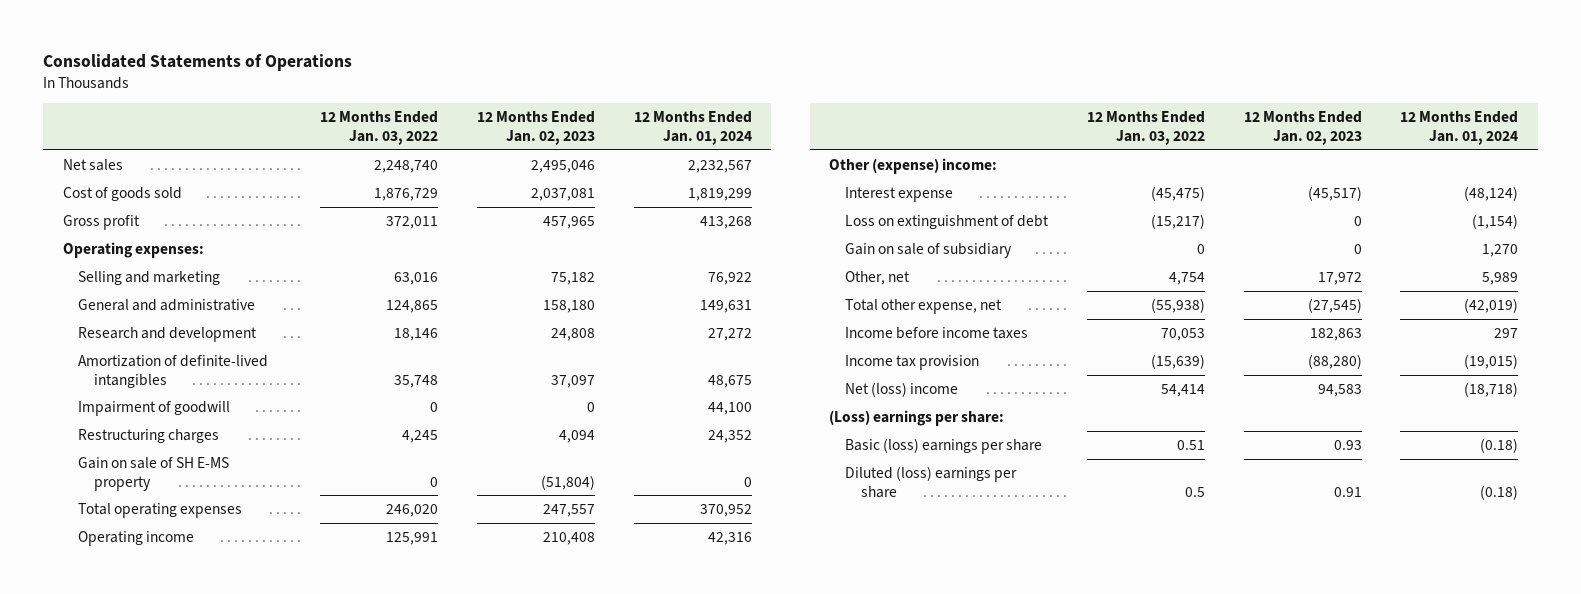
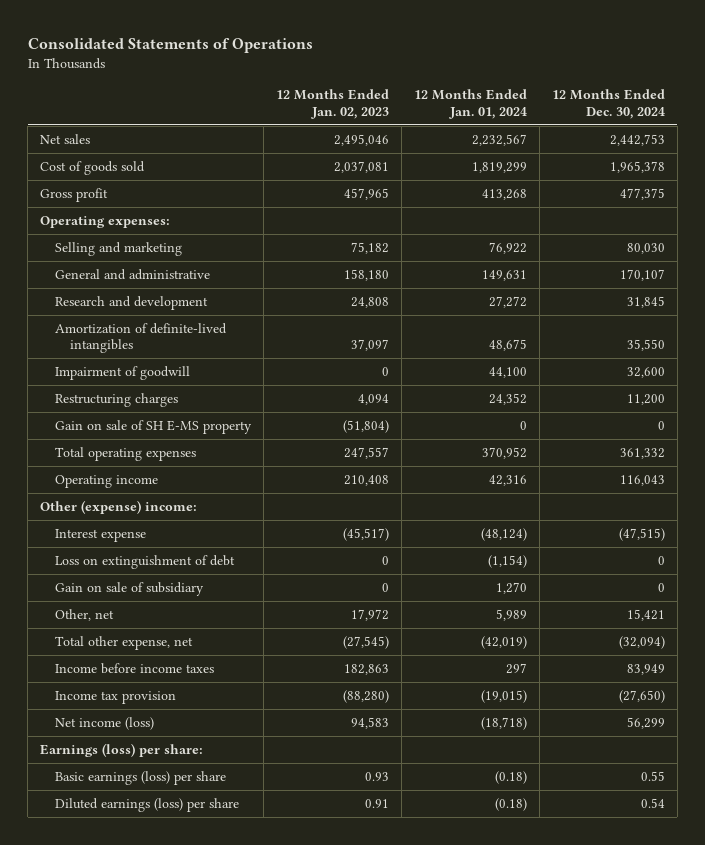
[320,111,439,146] 12 Months Ended Jan. 03, 2022 -> none
none -> [551,89,665,119] 12 Months Ended Dec. 30, 2024
[844,381,958,397] Net (loss) income -> [55,716,155,730] Net income (loss)
[829,409,1005,426] (Loss) earnings per share: -> [40,742,204,757] Earnings (loss) per share:
[844,437,1042,454] Basic (loss) earnings per share -> [55,770,227,785] Basic earnings (loss) per share
[844,465,1017,498] Diluted (loss) earnings per share -> [55,797,240,812] Diluted earnings (loss) per share

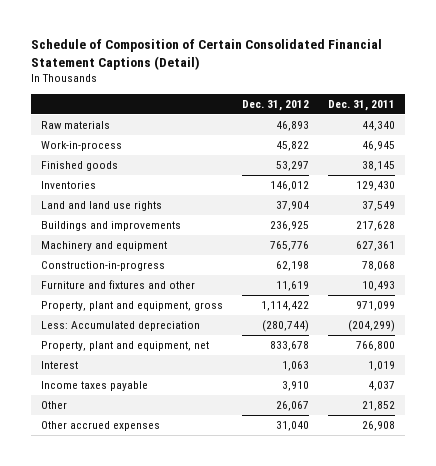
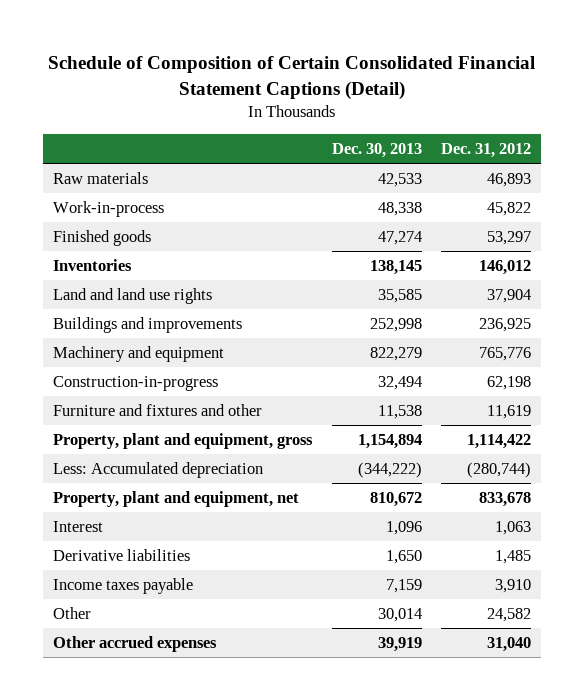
[328,99,396,111] Dec. 31, 2011 -> none
none -> [331,143,422,159] Dec. 30, 2013
none -> [52,549,190,562] Derivative liabilities
[276,400,310,411] 26,067 -> [487,608,532,623] 24,582

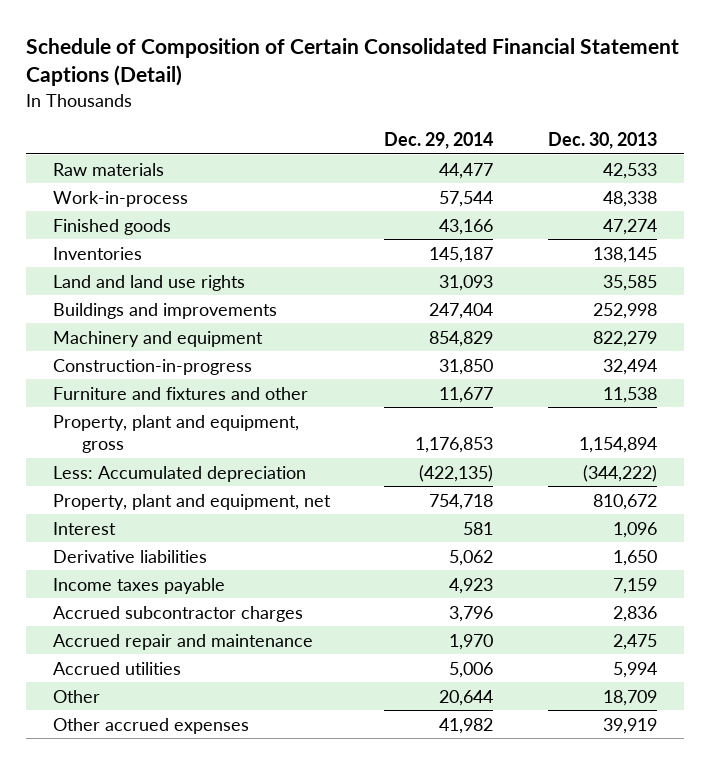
[441,143,532,159] Dec. 31, 2012 -> none
none -> [384,131,494,149] Dec. 29, 2014
none -> [53,605,304,622] Accrued subcontractor charges
none -> [53,633,314,650] Accrued repair and maintenance
none -> [53,661,182,675] Accrued utilities
[377,608,422,623] 30,014 -> [602,689,657,706] 18,709

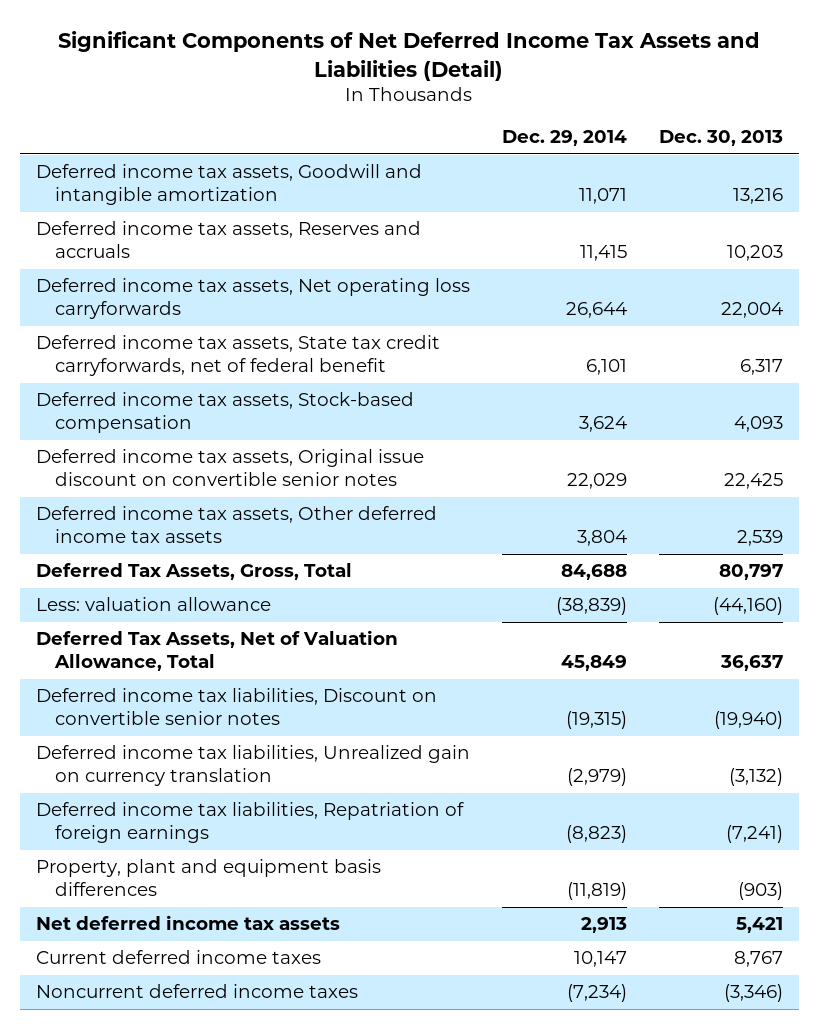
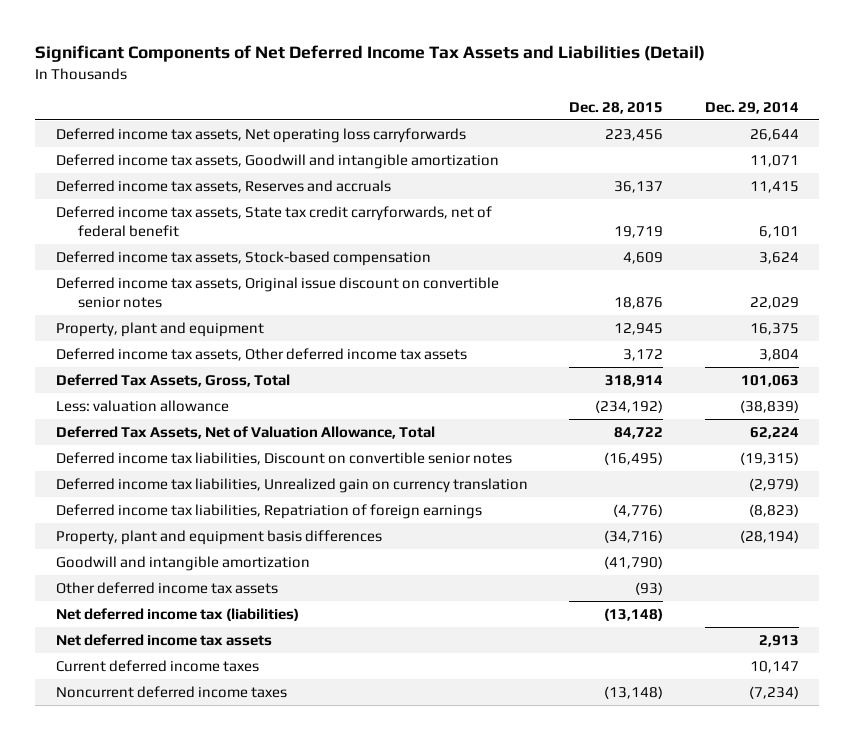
[659,130,784,147] Dec. 30, 2013 -> none
none -> [569,101,664,114] Dec. 28, 2015
[35,278,470,320] Deferred income tax assets, Net operating loss carryforwards -> [55,127,466,143] Deferred income tax assets, Net operating loss carryforwards
none -> [55,321,264,337] Property, plant and equipment
[560,564,627,581] 84,688 -> [740,374,799,387] 101,063
[560,655,627,672] 45,849 -> [749,426,799,439] 62,224
[566,882,627,901] (11,819) -> [739,529,799,543] (28,194)
none -> [55,555,310,571] Goodwill and intangible amortization
none -> [55,581,278,594] Other deferred income tax assets
none -> [55,607,299,621] Net deferred income tax (liabilities)

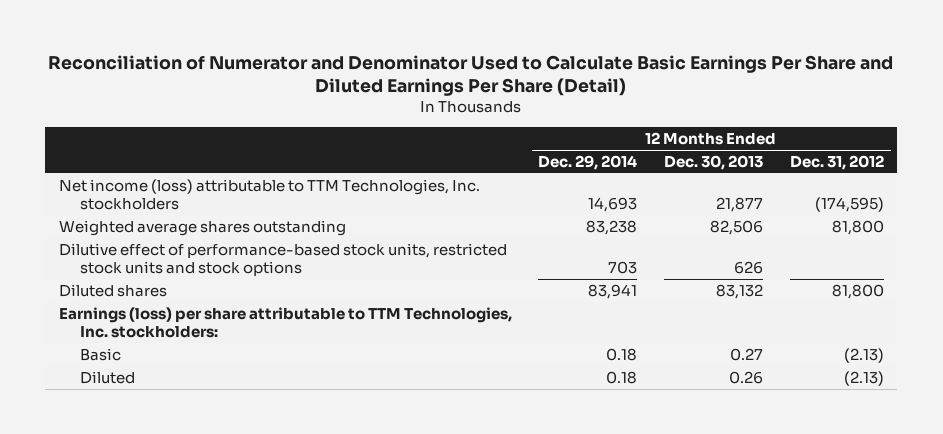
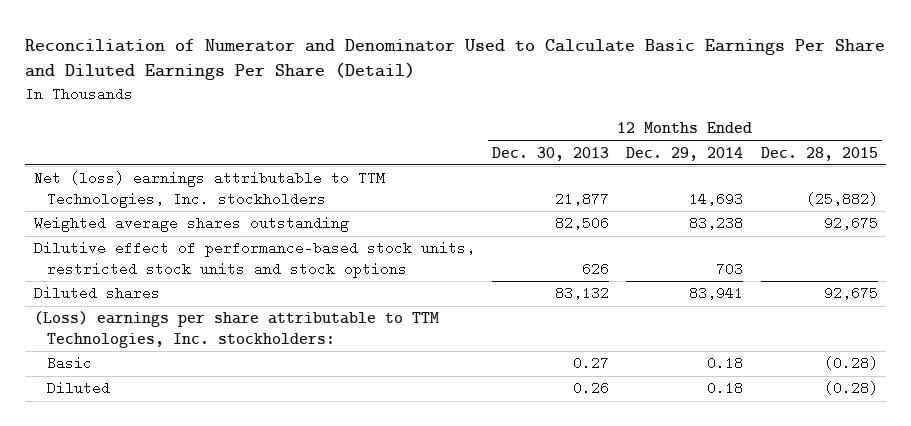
[790,155,885,171] Dec. 31, 2012 -> none
none -> [760,146,878,161] Dec. 28, 2015
[58,178,480,210] Net income (loss) attributable to TTM Technologies, Inc. stockholders -> [33,171,385,208] Net (loss) earnings attributable to TTM Technologies, Inc. stockholders
[58,306,512,338] Earnings (loss) per share attributable to TTM Technologies, Inc. stockholders: -> [33,311,439,348] (Loss) earnings per share attributable to TTM Technologies, Inc. stockholders:

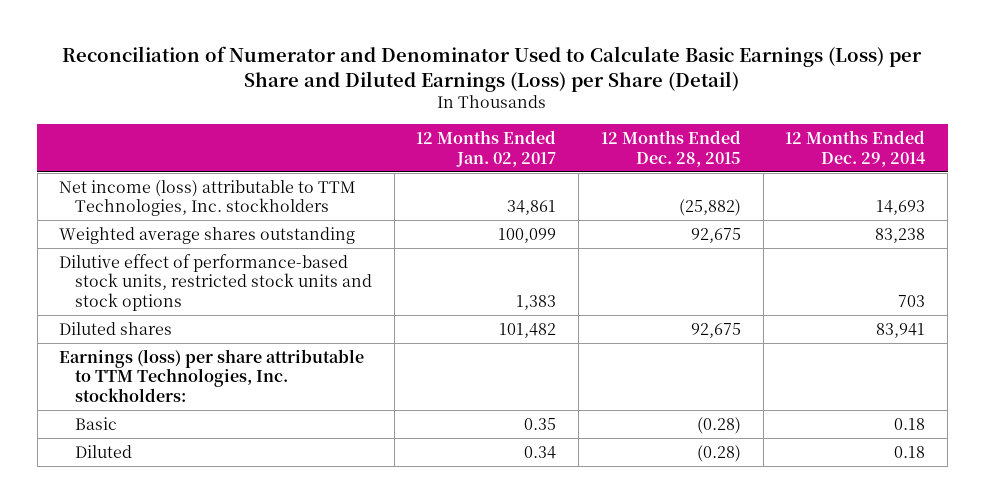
[24,38,885,81] Reconciliation of Numerator and Denominator Used to Calculate Basic Earnings Per Share and Diluted Earnings Per Share (Detail) -> [62,45,923,92] Reconciliation of Numerator and Denominator Used to Calculate Basic Earnings (Loss) per Share and Diluted Earnings (Loss) per Share (Detail)
[491,146,609,161] Dec. 30, 2013 -> none
none -> [416,129,557,167] 12 Months Ended Jan. 02, 2017
[33,171,385,208] Net (loss) earnings attributable to TTM Technologies, Inc. stockholders -> [59,179,357,217] Net income (loss) attributable to TTM Technologies, Inc. stockholders
[33,311,439,348] (Loss) earnings per share attributable to TTM Technologies, Inc. stockholders: -> [59,348,365,402] Earnings (loss) per share attributable to TTM Technologies, Inc. stockholders:

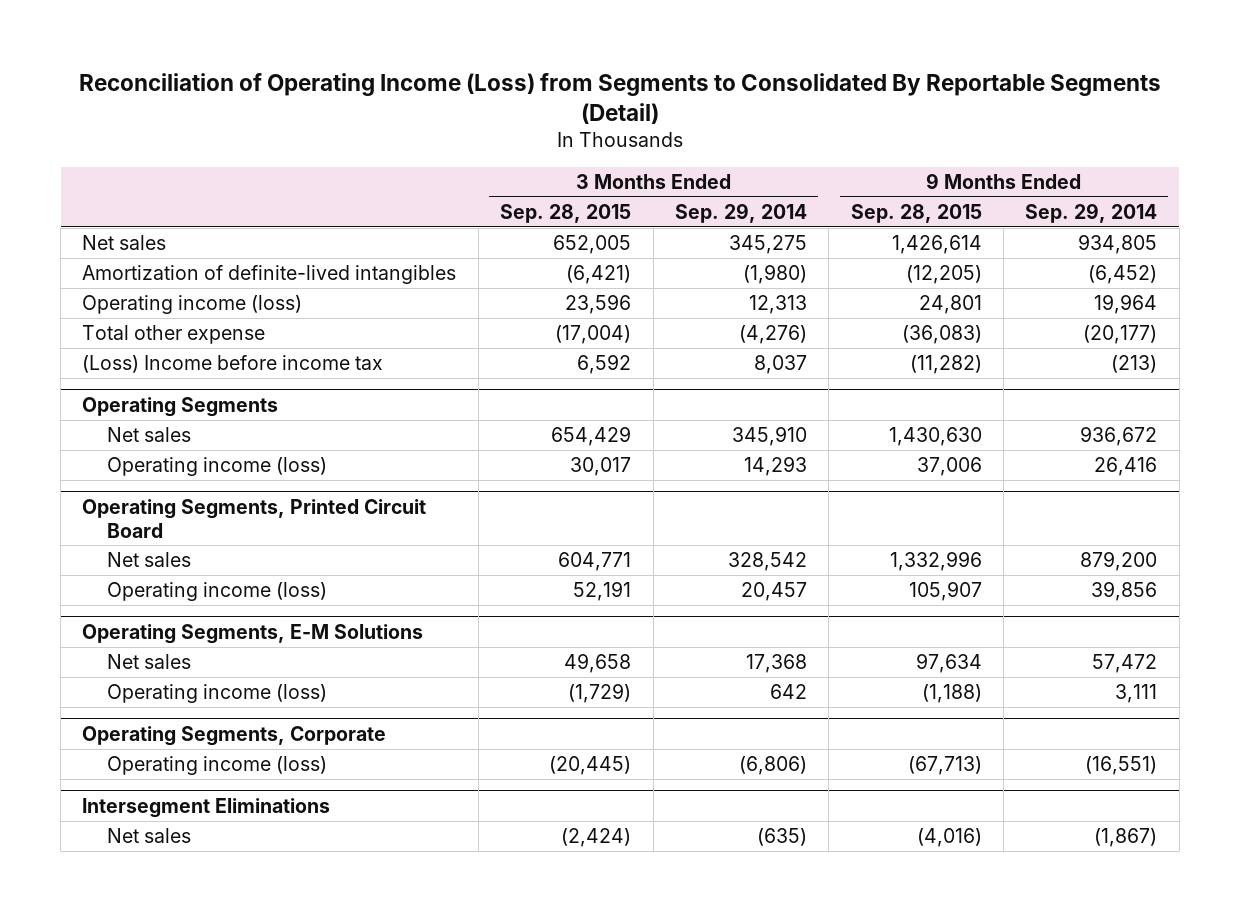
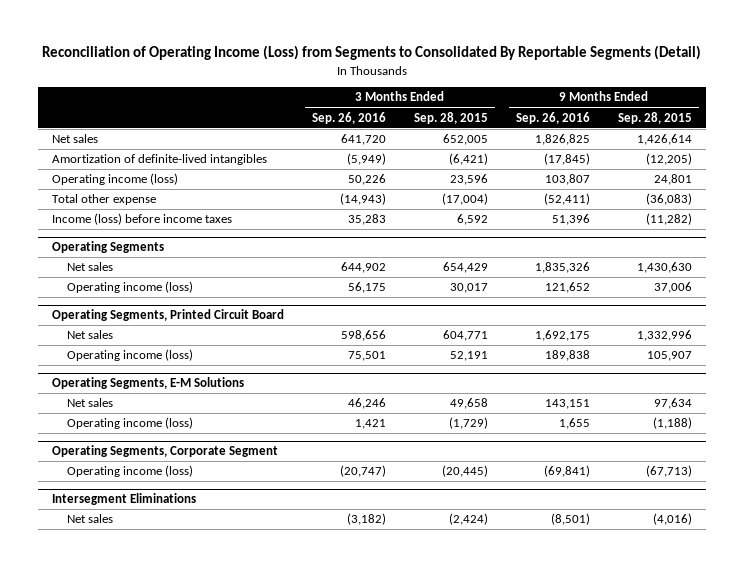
[674,202,807,223] Sep. 29, 2014 -> none
[1025,202,1158,223] Sep. 29, 2014 -> none
none -> [311,111,386,124] Sep. 26, 2016
none -> [515,111,590,124] Sep. 26, 2016
[82,355,384,374] (Loss) Income before income tax -> [51,213,232,226] Income (loss) before income taxes
[82,725,387,746] Operating Segments, Corporate -> [51,445,278,458] Operating Segments, Corporate Segment

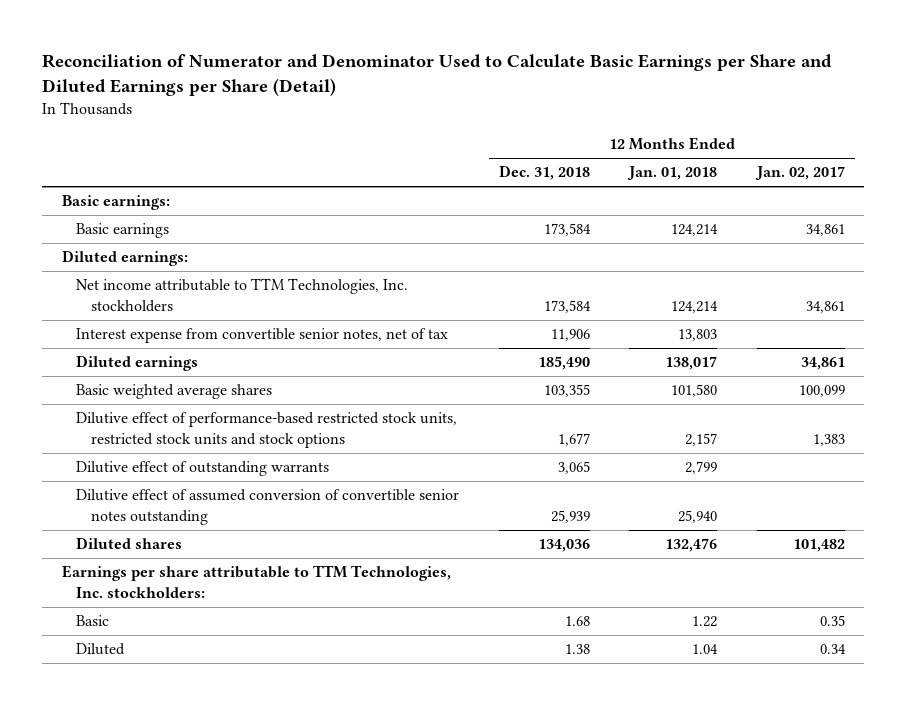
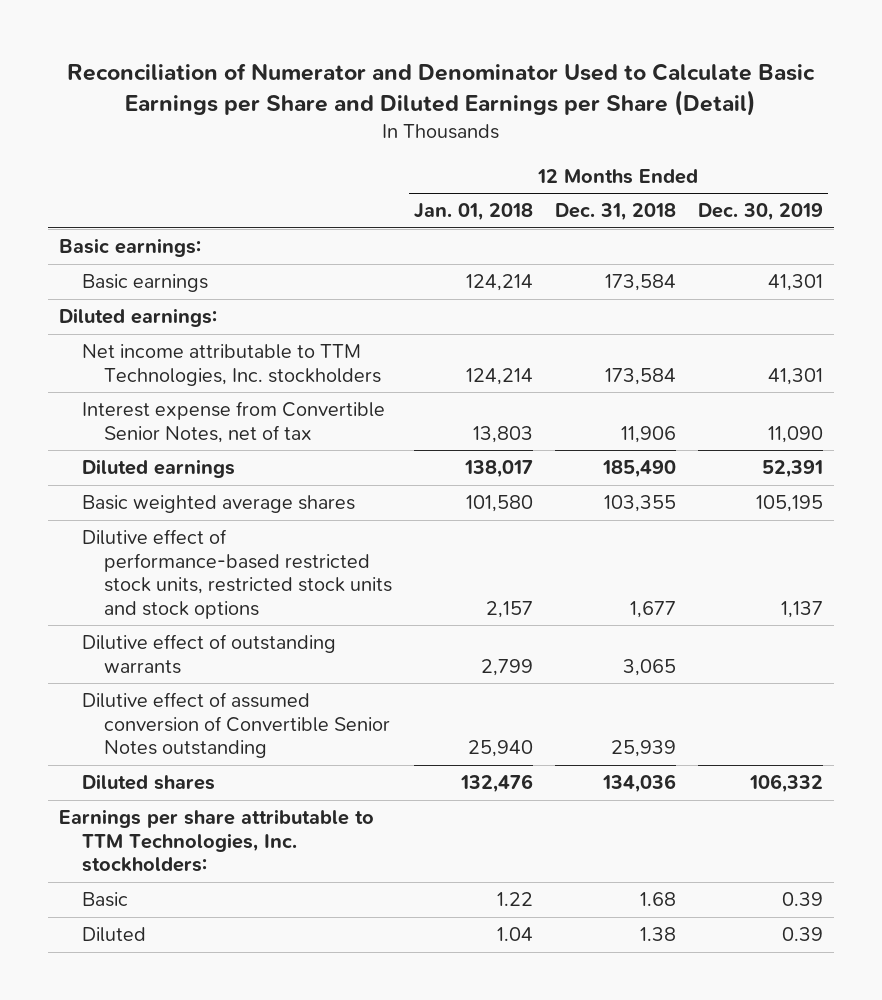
[754,166,845,181] Jan. 02, 2017 -> none
none -> [697,203,823,222] Dec. 30, 2019
[76,328,449,344] Interest expense from convertible senior notes, net of tax -> [81,401,385,443] Interest expense from Convertible Senior Notes, net of tax
[76,489,460,525] Dilutive effect of assumed conversion of convertible senior notes outstanding -> [81,692,391,759] Dilutive effect of assumed conversion of Convertible Senior Notes outstanding

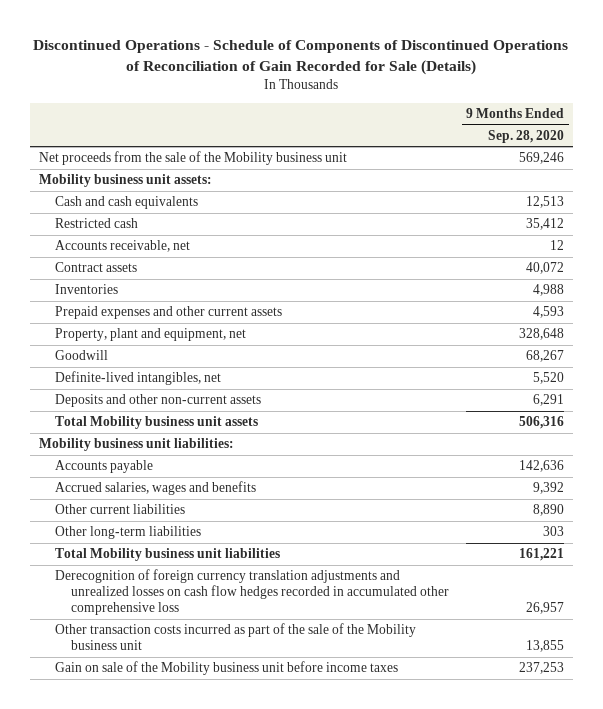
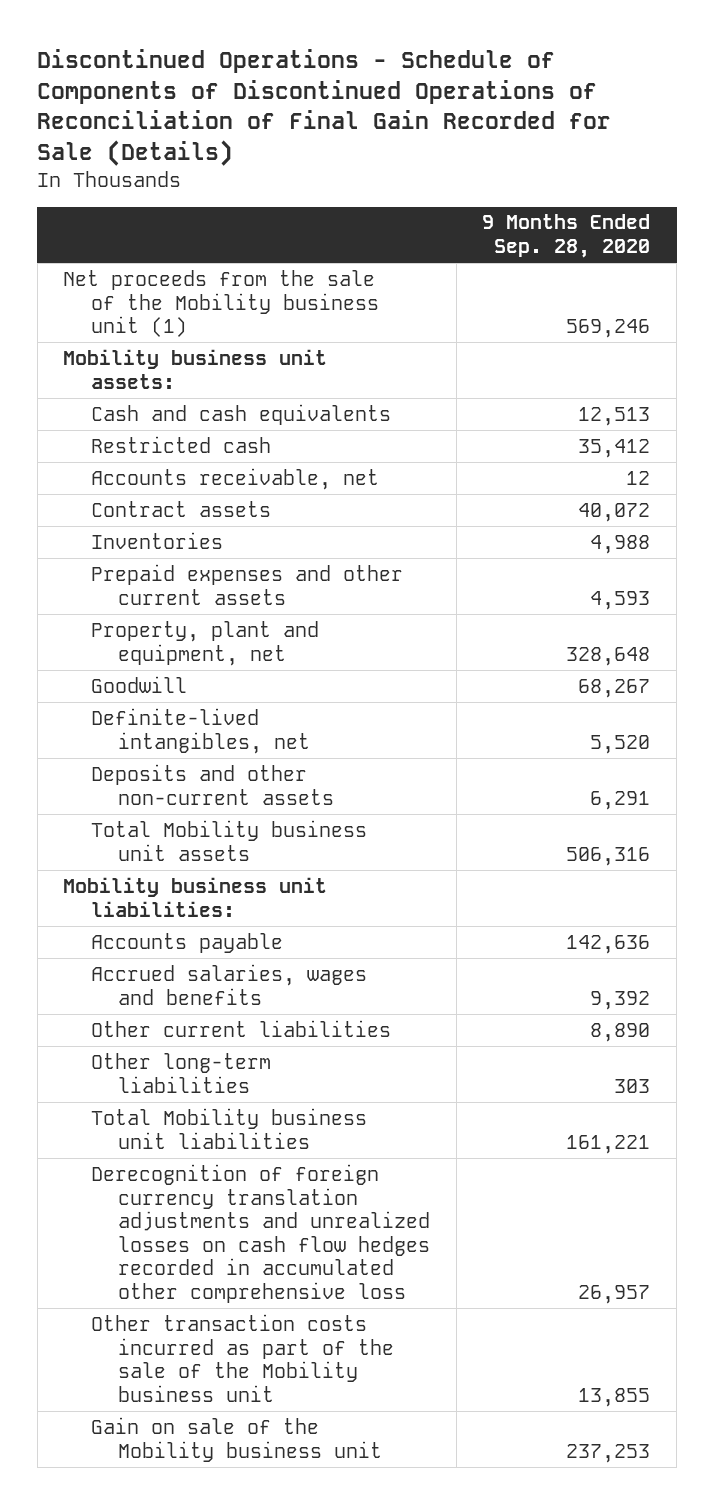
[33,40,569,76] Discontinued Operations - Schedule of Components of Discontinued Operations of Reconciliation of Gain Recorded for Sale (Details) -> [37,48,612,167] Discontinued Operations - Schedule of Components of Discontinued Operations of Reconciliation of Final Gain Recorded for Sale (Details)
[38,151,347,166] Net proceeds from the sale of the Mobility business unit -> [63,269,379,338] Net proceeds from the sale of the Mobility business unit (1)
[54,661,398,676] Gain on sale of the Mobility business unit before income taxes -> [90,1416,382,1462] Gain on sale of the Mobility business unit

